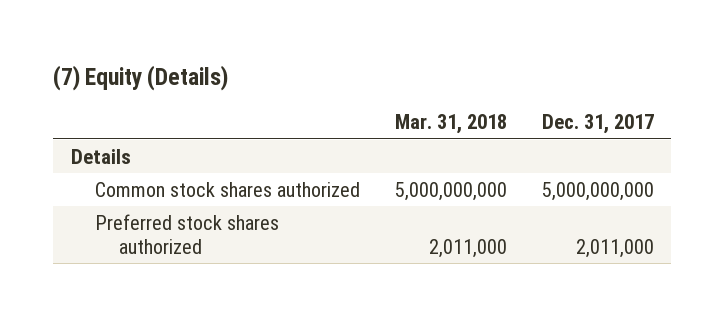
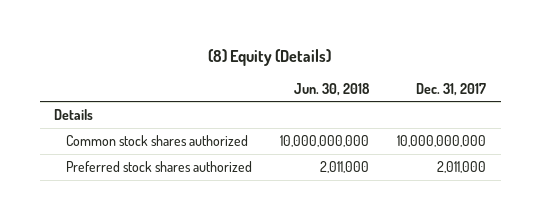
[53,64,229,91] (7) Equity (Details) -> [208,48,332,66] (8) Equity (Details)
[394,114,507,135] Mar. 31, 2018 -> none
none -> [294,82,371,96] Jun. 30, 2018
[541,181,654,201] 5,000,000,000 -> [397,134,487,147] 10,000,000,000

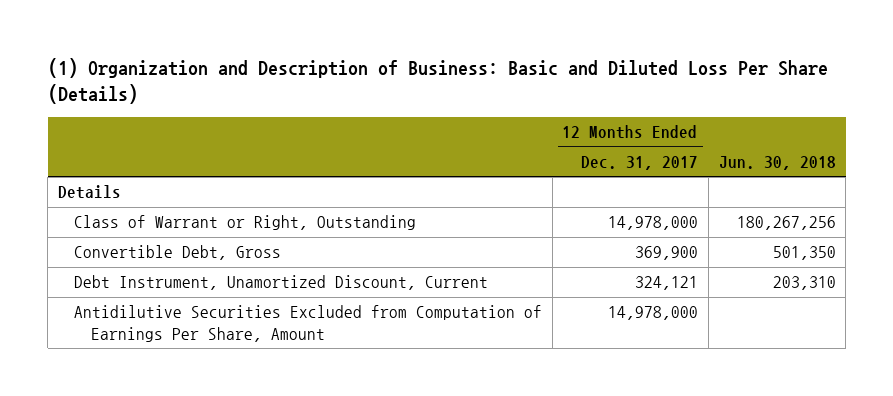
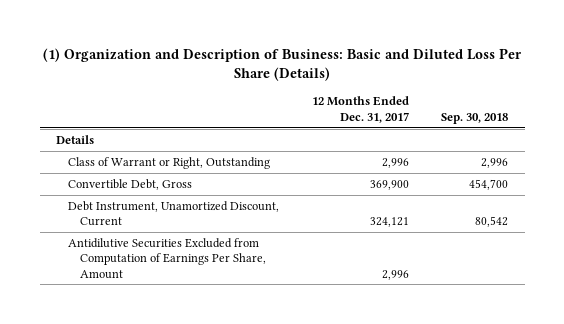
[718,155,836,170] Jun. 30, 2018 -> none
none -> [441,112,509,124] Sep. 30, 2018
[607,216,698,231] 14,978,000 -> [381,157,409,168] 2,996
[607,306,698,321] 14,978,000 -> [381,269,409,280] 2,996

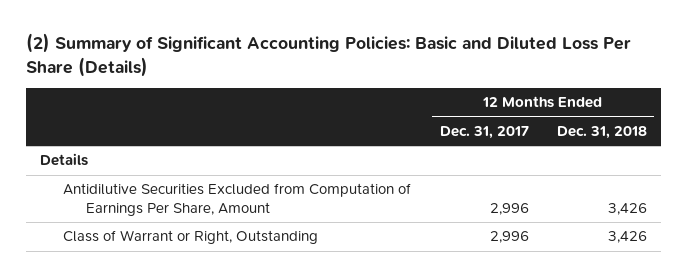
[43,47,523,82] (1) Organization and Description of Business: Basic and Diluted Loss Per Share (Details) -> [25,33,631,77] (2) Summary of Significant Accounting Policies: Basic and Diluted Loss Per Share (Details)
[441,112,509,124] Sep. 30, 2018 -> none
none -> [557,126,648,140] Dec. 31, 2018
[67,178,192,190] Convertible Debt, Gross -> none
[67,200,279,227] Debt Instrument, Unamortized Discount, Current -> none
[67,156,270,169] Class of Warrant or Right, Outstanding -> [62,230,318,245] Class of Warrant or Right, Outstanding

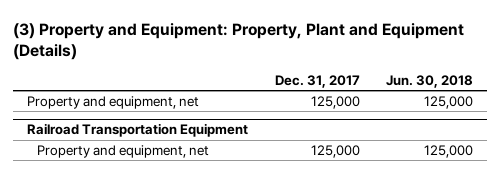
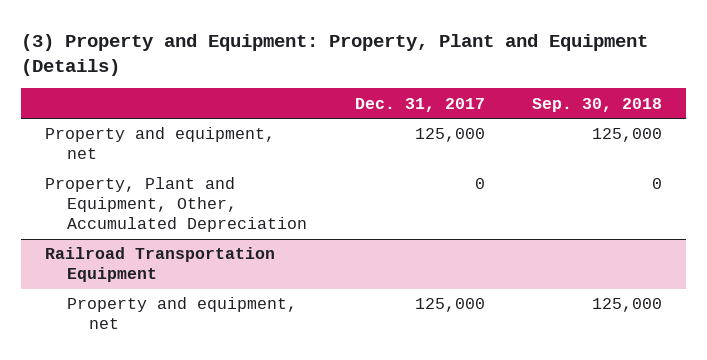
[386,74,474,88] Jun. 30, 2018 -> none
none -> [532,97,663,112] Sep. 30, 2018
none -> [45,177,307,233] Property, Plant and Equipment, Other, Accumulated Depreciation

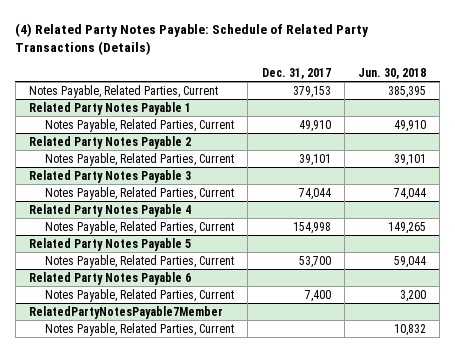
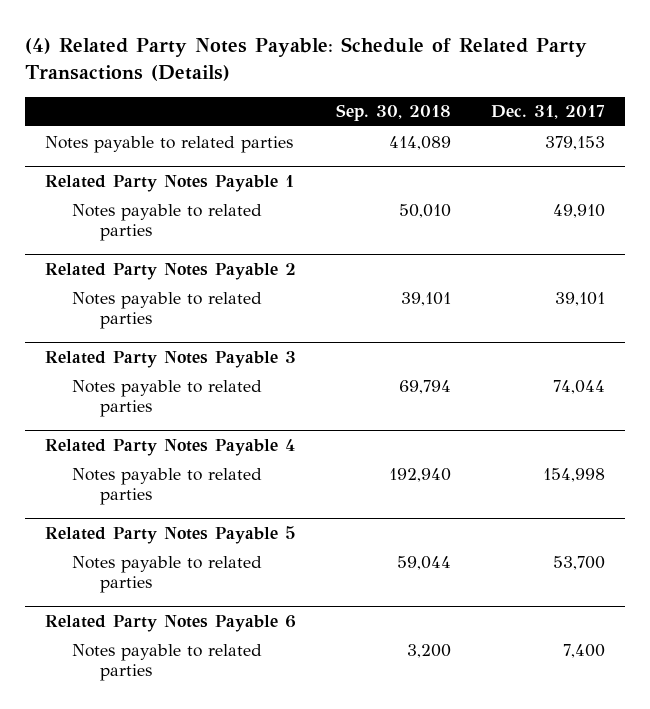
[358,67,427,79] Jun. 30, 2018 -> none
none -> [336,104,452,122] Sep. 30, 2018
[29,84,219,98] Notes Payable, Related Parties, Current -> [45,135,294,153] Notes payable to related parties
[45,118,235,132] Notes Payable, Related Parties, Current -> [72,203,263,241] Notes payable to related parties
[45,152,235,166] Notes Payable, Related Parties, Current -> [72,291,263,329] Notes payable to related parties
[45,186,235,200] Notes Payable, Related Parties, Current -> [72,379,263,417] Notes payable to related parties
[45,220,235,234] Notes Payable, Related Parties, Current -> [72,467,263,505] Notes payable to related parties
[45,254,235,268] Notes Payable, Related Parties, Current -> [72,555,263,593] Notes payable to related parties
[29,305,224,319] RelatedPartyNotesPayable7Member -> none
[45,322,235,336] Notes Payable, Related Parties, Current -> none
[45,288,235,302] Notes Payable, Related Parties, Current -> [72,643,263,681] Notes payable to related parties

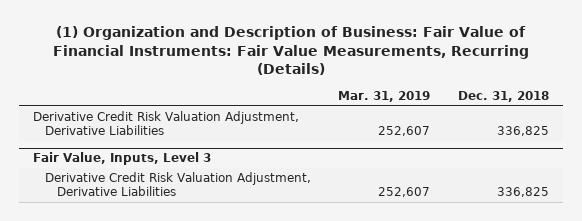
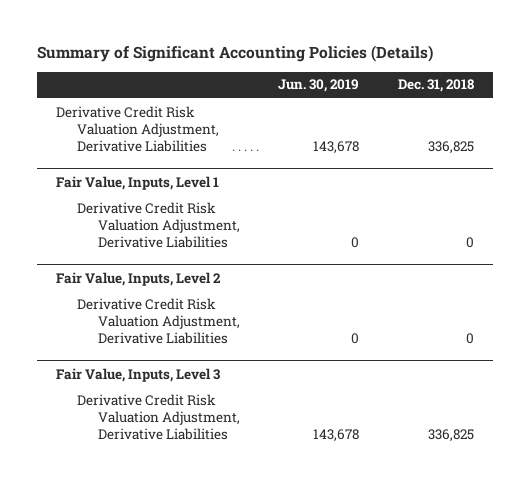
[52,26,529,76] (1) Organization and Description of Business: Fair Value of Financial Instruments: Fair Value Measurements, Recurring (Details) -> [36,44,433,62] Summary of Significant Accounting Policies (Details)
[338,91,431,103] Mar. 31, 2019 -> none
none -> [278,79,360,93] Jun. 30, 2019
none -> [56,175,220,190] Fair Value, Inputs, Level 1
none -> [76,201,240,249] Derivative Credit Risk Valuation Adjustment, Derivative Liabilities
none -> [56,271,222,286] Fair Value, Inputs, Level 2
none -> [76,297,240,345] Derivative Credit Risk Valuation Adjustment, Derivative Liabilities

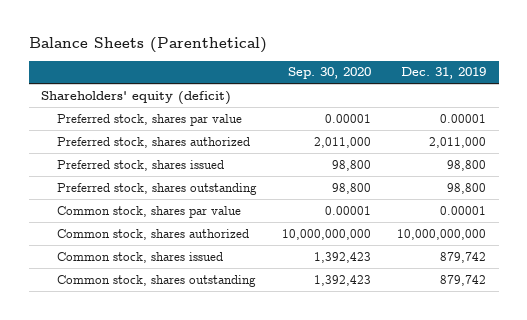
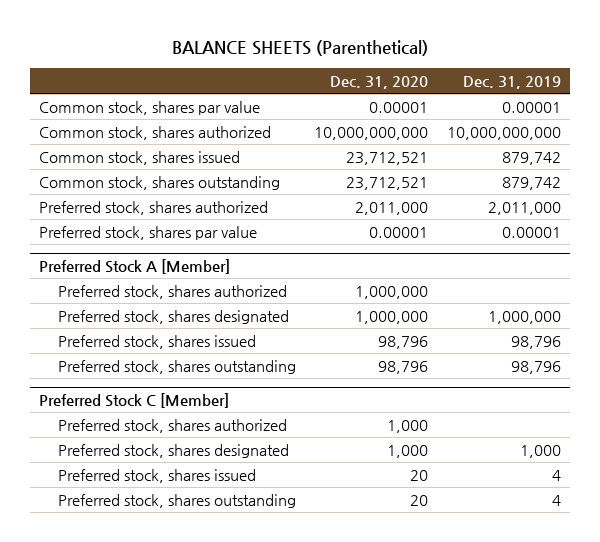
[28,37,267,54] Balance Sheets (Parenthetical) -> [172,40,429,57] BALANCE SHEETS (Parenthetical)
[288,67,372,80] Sep. 30, 2020 -> none
none -> [330,76,429,90] Dec. 31, 2020
[41,90,232,105] Shareholders' equity (deficit) -> none
[56,159,224,171] Preferred stock, shares issued -> none
[56,182,257,195] Preferred stock, shares outstanding -> none
[56,136,250,148] Preferred stock, shares authorized -> [39,200,269,215] Preferred stock, shares authorized
[56,113,242,126] Preferred stock, shares par value -> [39,225,258,240] Preferred stock, shares par value
none -> [39,259,231,275] Preferred Stock A [Member]
none -> [57,284,287,299] Preferred stock, shares authorized
none -> [57,309,289,324] Preferred stock, shares designated
none -> [57,334,256,349] Preferred stock, shares issued
none -> [57,359,296,374] Preferred stock, shares outstanding
none -> [39,393,230,409] Preferred Stock C [Member]
none -> [57,418,287,433] Preferred stock, shares authorized
none -> [57,443,289,458] Preferred stock, shares designated
none -> [57,468,256,483] Preferred stock, shares issued
none -> [57,493,296,508] Preferred stock, shares outstanding

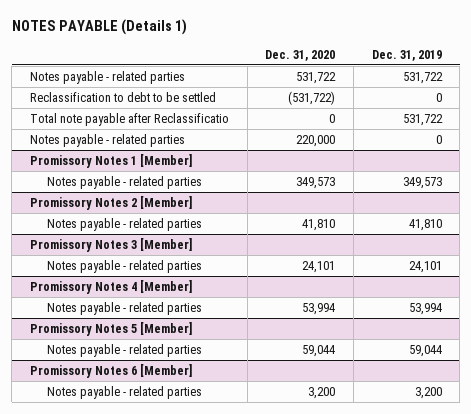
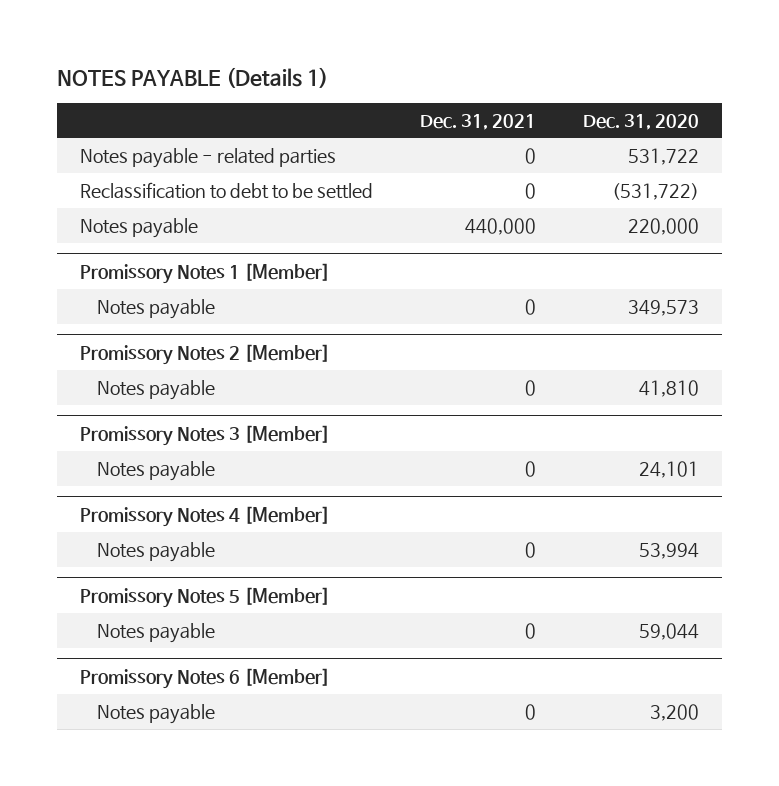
[371,49,442,61] Dec. 31, 2019 -> none
none -> [420,113,537,130] Dec. 31, 2021
[29,113,229,127] Total note payable after Reclassificatio -> none
[29,134,185,148] Notes payable - related parties -> [80,217,199,238] Notes payable
[46,176,202,190] Notes payable - related parties -> [96,298,215,319] Notes payable
[46,218,202,232] Notes payable - related parties -> [96,379,215,400] Notes payable
[46,260,202,274] Notes payable - related parties -> [96,460,215,481] Notes payable
[46,302,202,316] Notes payable - related parties -> [96,541,215,562] Notes payable
[46,344,202,358] Notes payable - related parties -> [96,622,215,643] Notes payable
[46,386,202,400] Notes payable - related parties -> [96,703,215,724] Notes payable

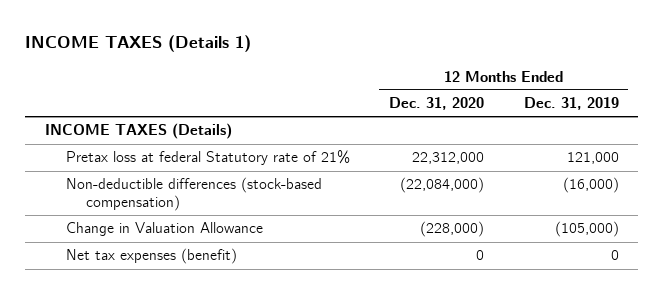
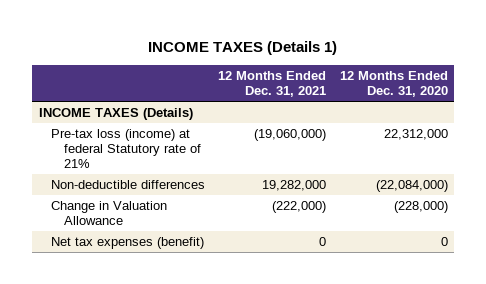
[523,97,619,111] Dec. 31, 2019 -> none
none -> [218,71,327,98] 12 Months Ended Dec. 31, 2021
[65,150,350,166] Pretax loss at federal Statutory rate of 21% -> [51,129,201,169] Pre-tax loss (income) at federal Statutory rate of 21%
[65,177,322,211] Non-deductible differences (stock-based compensation) -> [51,180,206,190] Non-deductible differences

